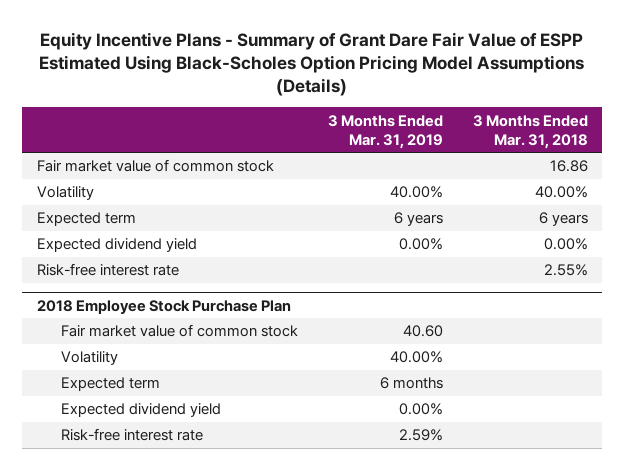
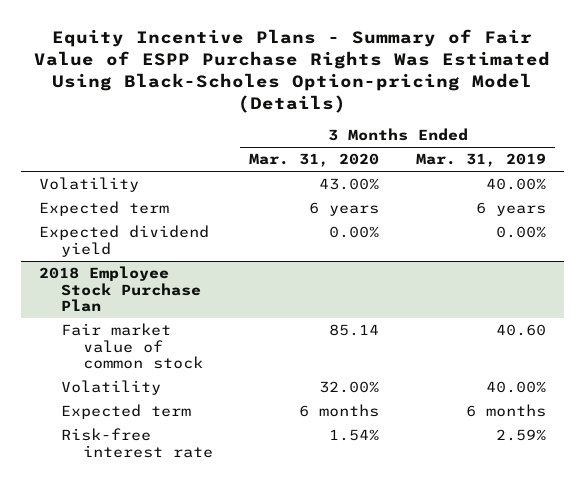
[39,31,585,97] Equity Incentive Plans - Summary of Grant Dare Fair Value of ESPP Estimated Using Black-Scholes Option Pricing Model Assumptions (Details) -> [34,28,551,114] Equity Incentive Plans - Summary of Fair Value of ESPP Purchase Rights Was Estimated Using Black-Scholes Option-pricing Model (Details)
[472,114,588,149] 3 Months Ended Mar. 31, 2018 -> none
none -> [249,153,380,168] Mar. 31, 2020
[37,159,275,173] Fair market value of common stock -> none
[37,263,180,277] Risk-free interest rate -> none
[61,403,222,418] Expected dividend yield -> none

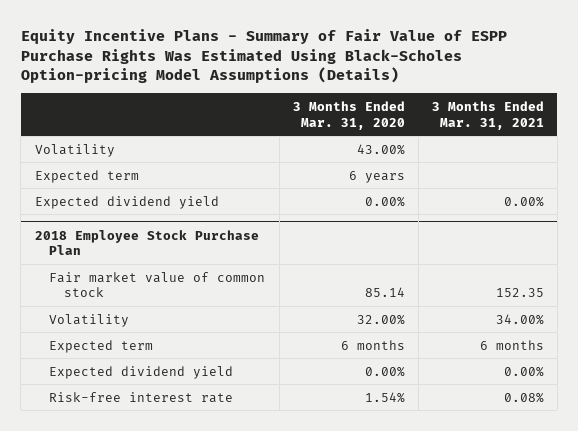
[34,28,551,114] Equity Incentive Plans - Summary of Fair Value of ESPP Purchase Rights Was Estimated Using Black-Scholes Option-pricing Model (Details) -> [20,28,507,84] Equity Incentive Plans - Summary of Fair Value of ESPP Purchase Rights Was Estimated Using Black-Scholes Option-pricing Model Assumptions (Details)
[415,153,546,168] Mar. 31, 2019 -> none
none -> [431,100,544,130] 3 Months Ended Mar. 31, 2021
none -> [49,365,234,379] Expected dividend yield

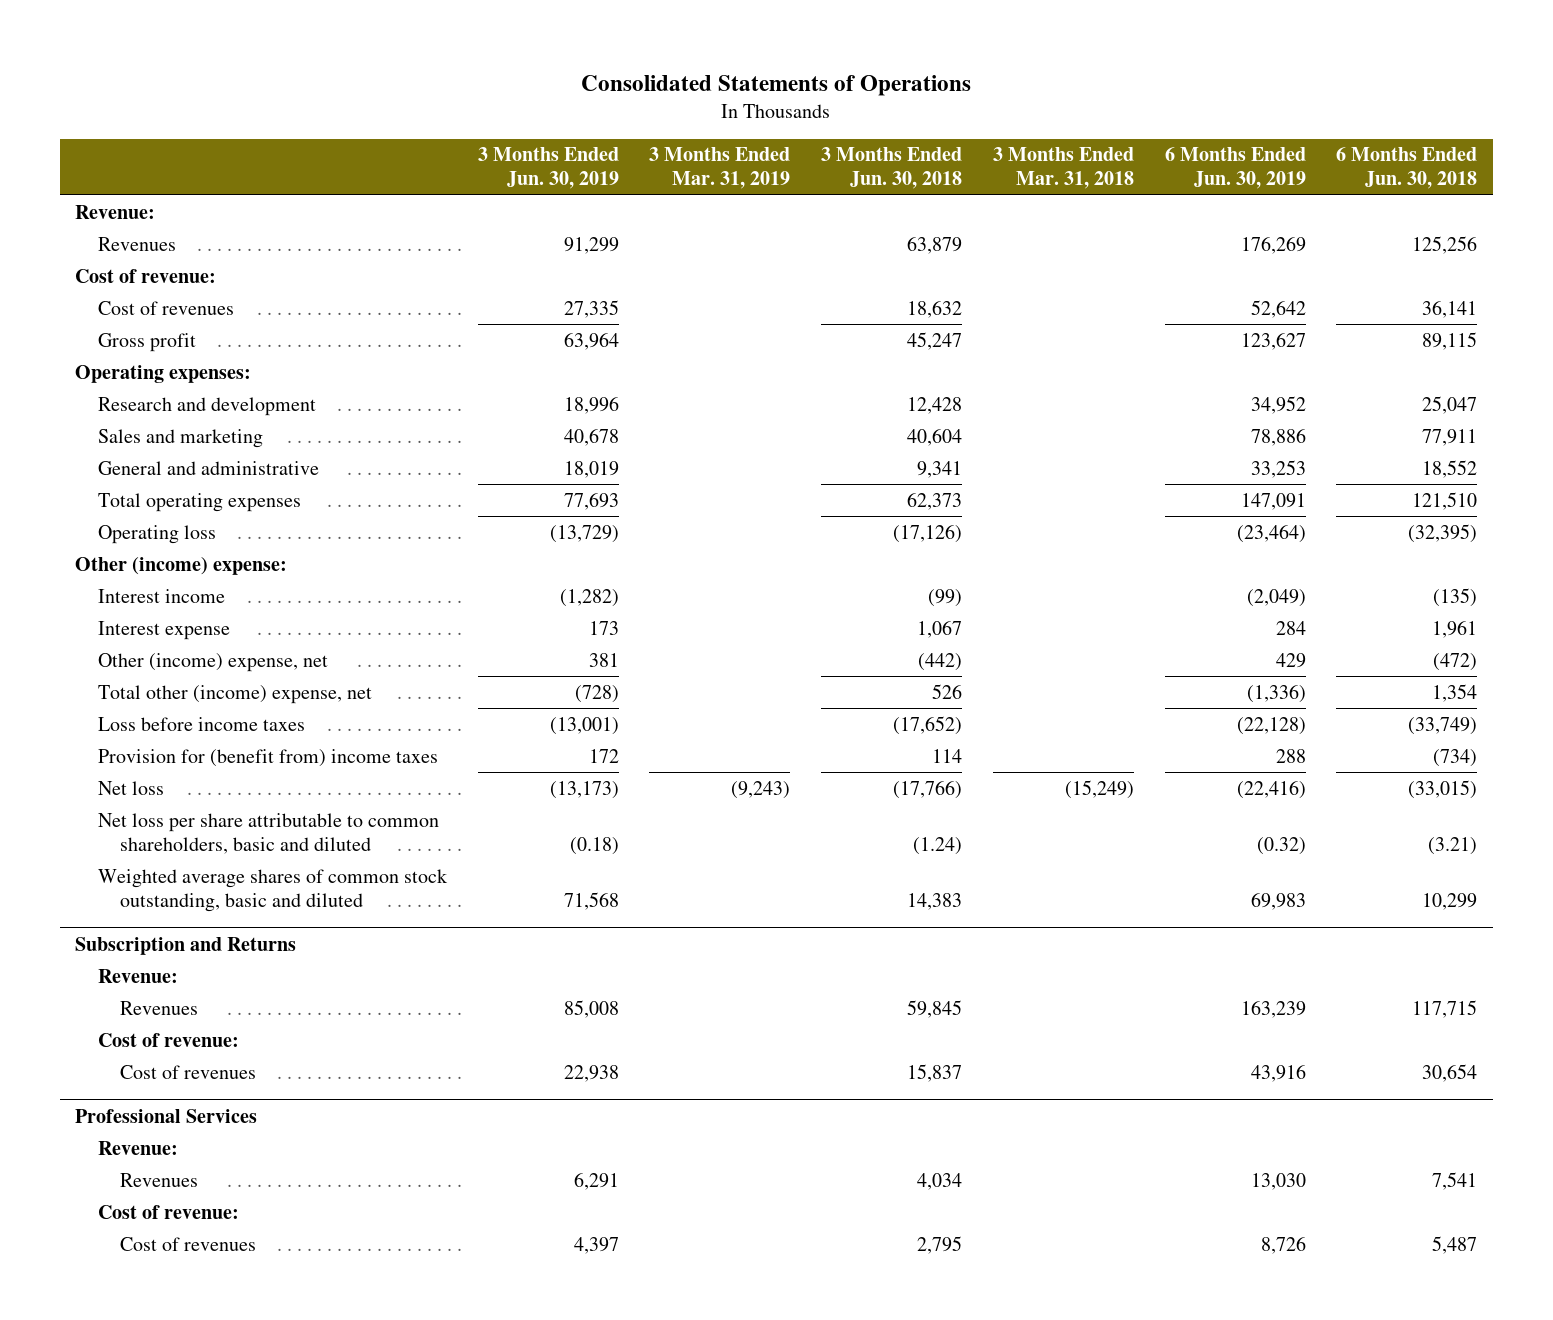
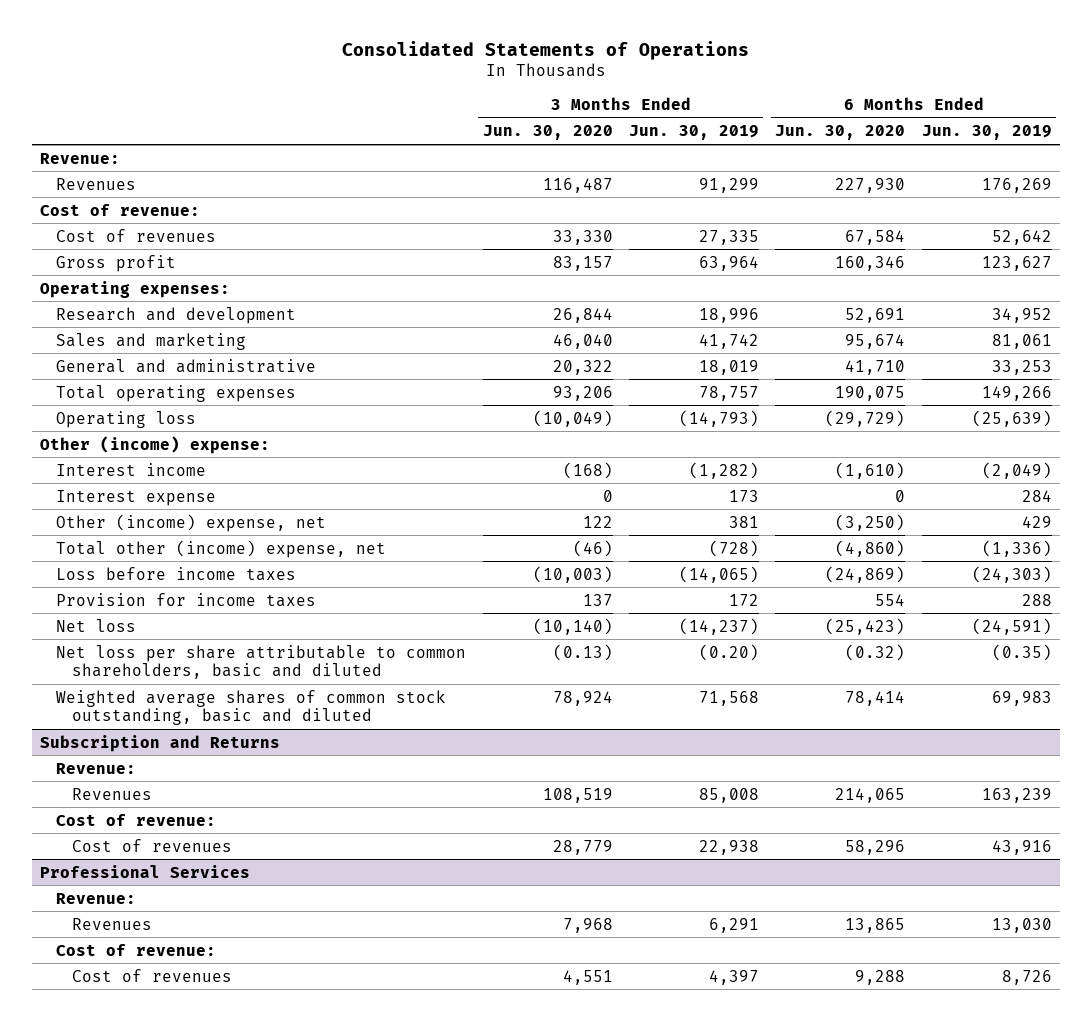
[649,147,791,190] 3 Months Ended Mar. 31, 2019 -> none
[821,147,963,190] 3 Months Ended Jun. 30, 2018 -> none
[992,147,1134,190] 3 Months Ended Mar. 31, 2018 -> none
[1336,147,1478,190] 6 Months Ended Jun. 30, 2018 -> none
none -> [482,125,613,141] Jun. 30, 2020
none -> [775,125,906,141] Jun. 30, 2020
[563,427,619,446] 40,678 -> [698,333,759,349] 41,742
[1250,427,1306,446] 78,886 -> [991,333,1052,349] 81,061
[563,491,619,510] 77,693 -> [698,385,759,401] 78,757
[1240,492,1306,510] 147,091 -> [981,385,1052,401] 149,266
[549,524,619,543] (13,729) -> [678,409,759,427] (14,793)
[1236,523,1306,543] (23,464) -> [971,409,1052,427] (25,639)
[549,716,619,735] (13,001) -> [678,565,759,583] (14,065)
[1236,716,1306,735] (22,128) -> [971,565,1052,583] (24,303)
[97,748,438,767] Provision for (benefit from) income taxes -> [56,592,317,607] Provision for income taxes
[549,780,619,799] (13,173) -> [678,617,759,635] (14,237)
[1236,779,1306,799] (22,416) -> [971,617,1052,635] (24,591)
[569,836,619,855] (0.18) -> [698,643,759,661] (0.20)
[1256,836,1306,855] (0.32) -> [991,643,1052,661] (0.35)

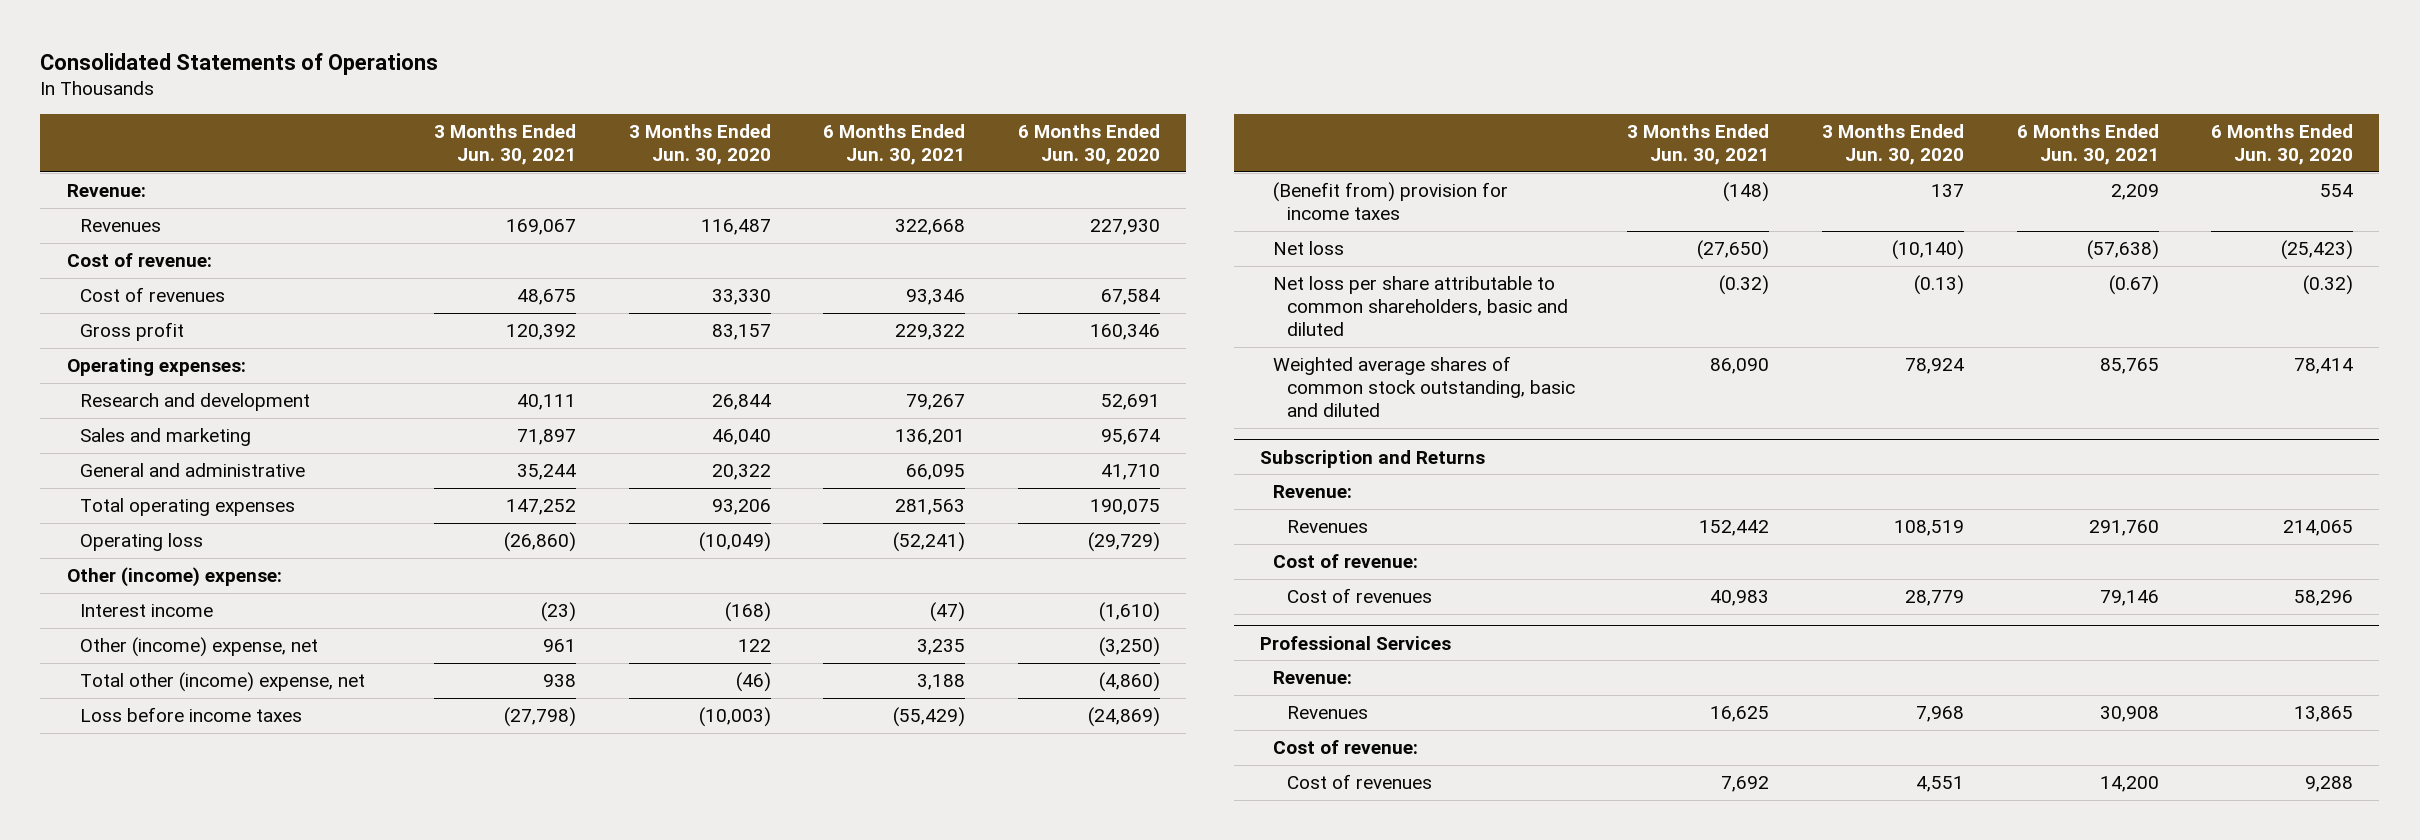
[628,125,759,141] Jun. 30, 2019 -> none
[921,125,1052,141] Jun. 30, 2019 -> none
none -> [434,124,577,166] 3 Months Ended Jun. 30, 2021
none -> [823,124,966,166] 6 Months Ended Jun. 30, 2021
[56,489,217,506] Interest expense -> none
[56,592,317,607] Provision for income taxes -> [1273,181,1509,221] (Benefit from) provision for income taxes

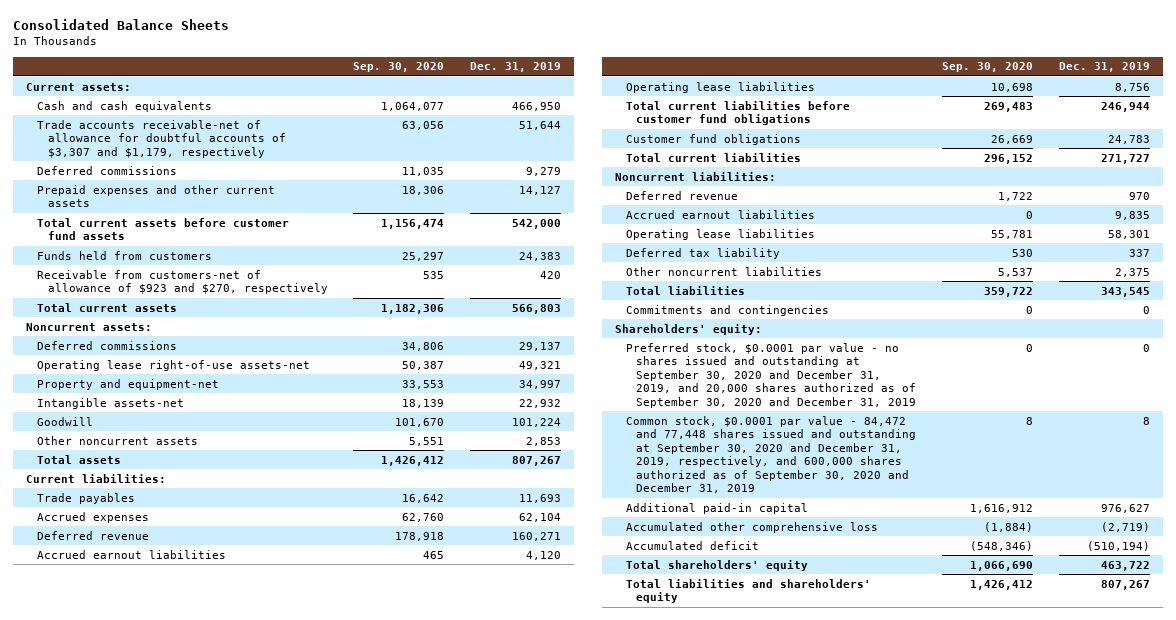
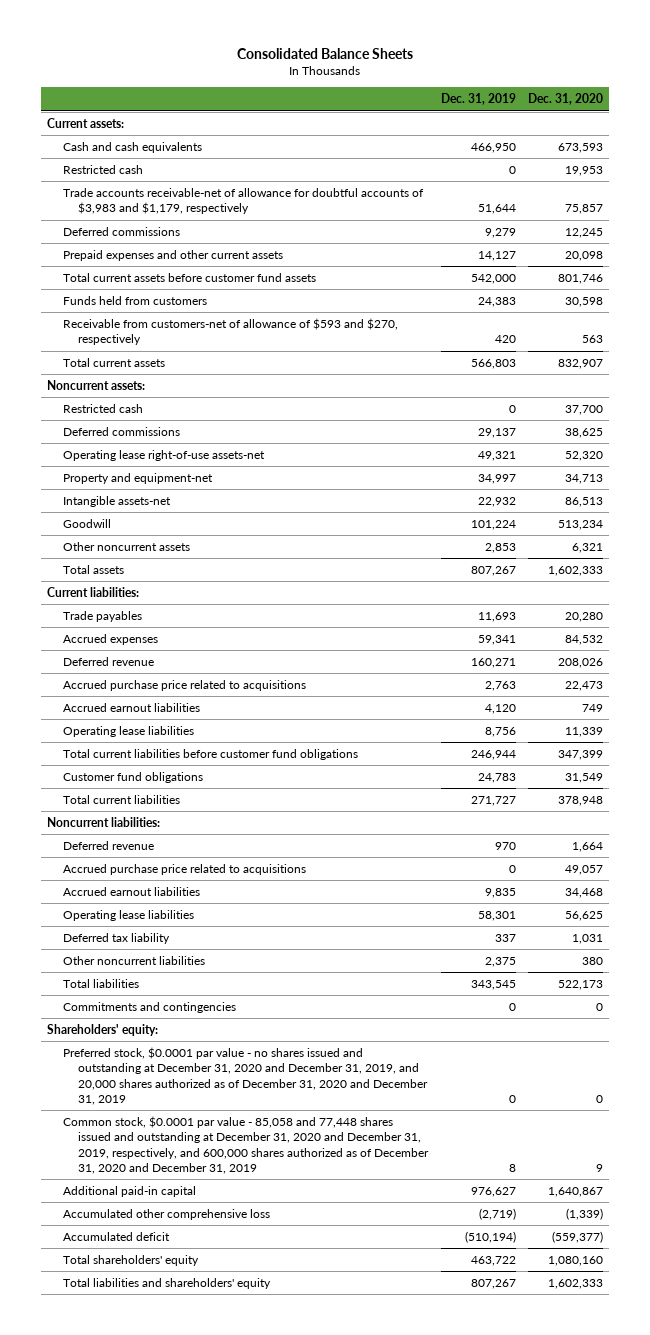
[353,62,445,73] Sep. 30, 2020 -> none
none -> [528,93,604,106] Dec. 31, 2020
none -> [62,164,143,174] Restricted cash
[36,119,286,158] Trade accounts receivable-net of allowance for doubtful accounts of $3,307 and $1,179, respectively -> [62,187,424,215] Trade accounts receivable-net of allowance for doubtful accounts of $3,983 and $1,179, respectively
[36,269,328,295] Receivable from customers-net of allowance of $923 and $270, respectively -> [62,317,398,346] Receivable from customers-net of allowance of $593 and $270, respectively
none -> [62,403,143,413] Restricted cash
[519,512,562,522] 62,104 -> [477,634,516,645] 59,341
none -> [62,679,306,691] Accrued purchase price related to acquisitions
none -> [62,863,306,875] Accrued purchase price related to acquisitions
[625,342,917,408] Preferred stock, $0.0001 par value - no shares issued and outstanding at September 30, 2020 and December 31, 2019, and 20,000 shares authorized as of September 30, 2020 and December 31, 2019 -> [62,1046,429,1105] Preferred stock, $0.0001 par value - no shares issued and outstanding at December 31, 2020 and December 31, 2019, and 20,000 shares authorized as of December 31, 2020 and December 31, 2019
[625,415,917,494] Common stock, $0.0001 par value - 84,472 and 77,448 shares issued and outstanding at September 30, 2020 and December 31, 2019, respectively, and 600,000 shares authorized as of September 30, 2020 and December 31, 2019 -> [62,1115,430,1174] Common stock, $0.0001 par value - 85,058 and 77,448 shares issued and outstanding at December 31, 2020 and December 31, 2019, respectively, and 600,000 shares authorized as of December 31, 2020 and December 31, 2019

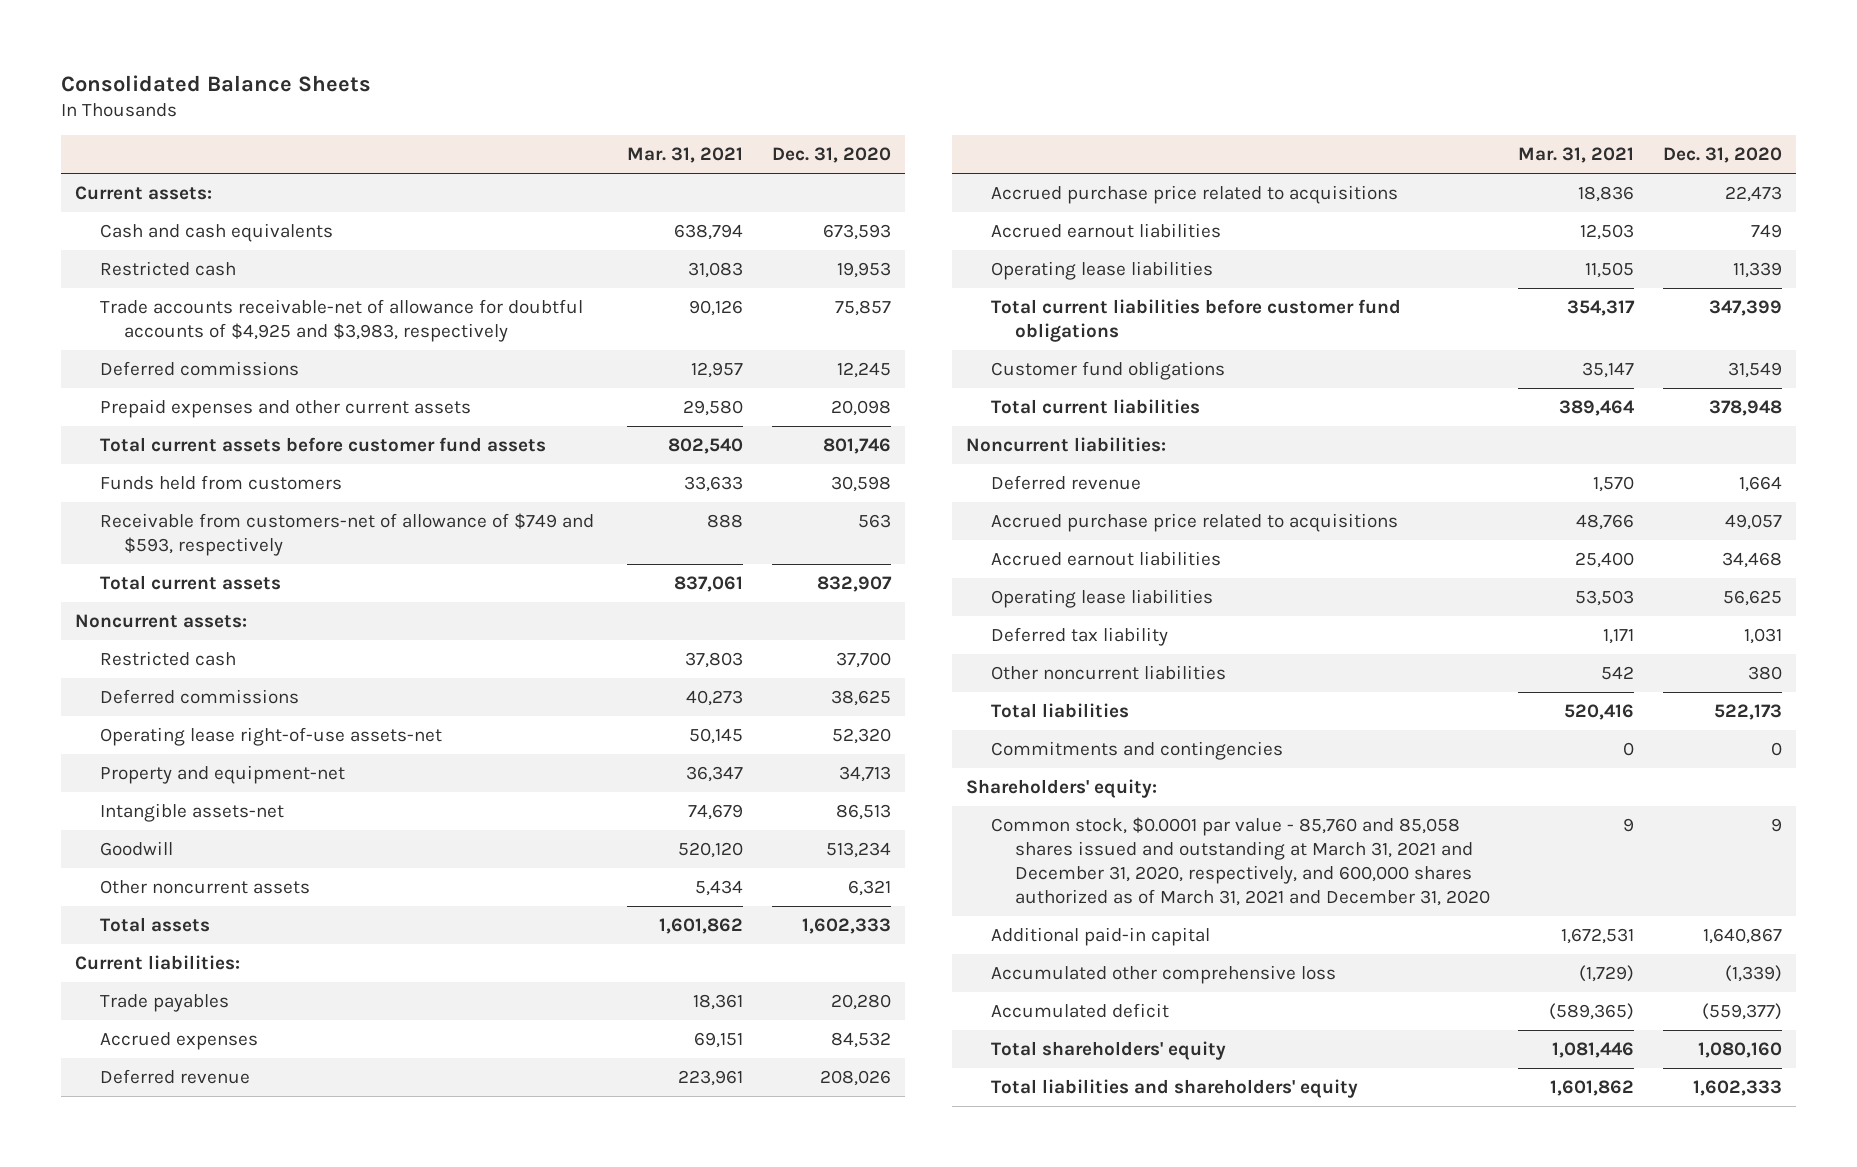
[440,93,516,106] Dec. 31, 2019 -> none
none -> [627,147,744,164] Mar. 31, 2021
[62,187,424,215] Trade accounts receivable-net of allowance for doubtful accounts of $3,983 and $1,179, respectively -> [99,298,583,342] Trade accounts receivable-net of allowance for doubtful accounts of $4,925 and $3,983, respectively
[62,317,398,346] Receivable from customers-net of allowance of $593 and $270, respectively -> [99,512,594,556] Receivable from customers-net of allowance of $749 and $593, respectively
[62,1046,429,1105] Preferred stock, $0.0001 par value - no shares issued and outstanding at December 31, 2020 and December 31, 2019, and 20,000 shares authorized as of December 31, 2020 and December 31, 2019 -> none
[62,1115,430,1174] Common stock, $0.0001 par value - 85,058 and 77,448 shares issued and outstanding at December 31, 2020 and December 31, 2019, respectively, and 600,000 shares authorized as of December 31, 2020 and December 31, 2019 -> [990,816,1490,906] Common stock, $0.0001 par value - 85,760 and 85,058 shares issued and outstanding at March 31, 2021 and December 31, 2020, respectively, and 600,000 shares authorized as of March 31, 2021 and December 31, 2020

